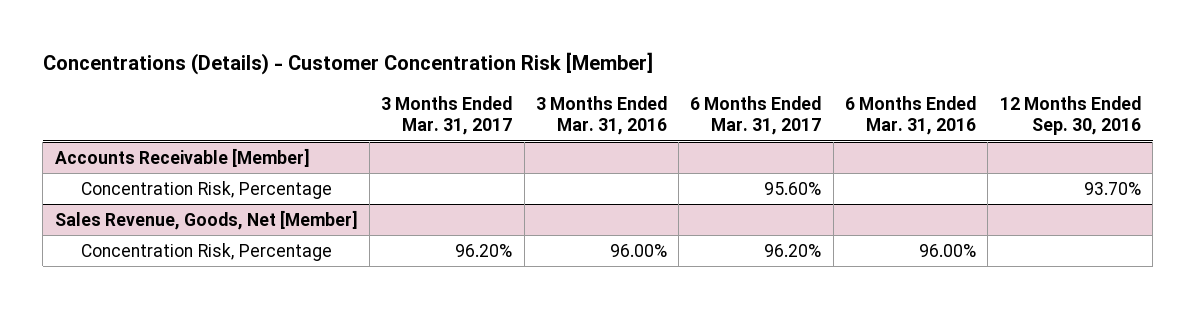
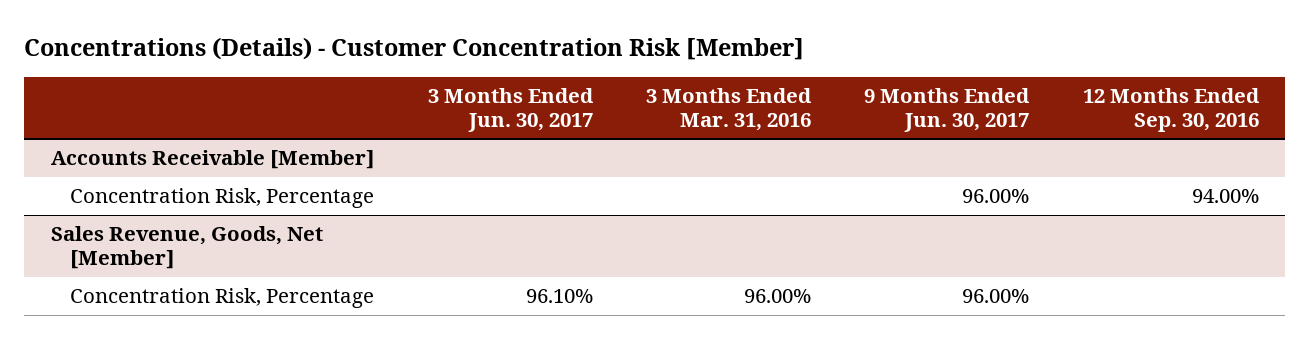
[381,95,513,136] 3 Months Ended Mar. 31, 2017 -> none
[690,95,822,136] 6 Months Ended Mar. 31, 2017 -> none
[845,95,977,136] 6 Months Ended Mar. 31, 2016 -> none
none -> [427,87,594,132] 3 Months Ended Jun. 30, 2017
none -> [864,87,1031,132] 9 Months Ended Jun. 30, 2017
[1083,181,1141,195] 93.70% -> [1191,189,1259,204] 94.00%

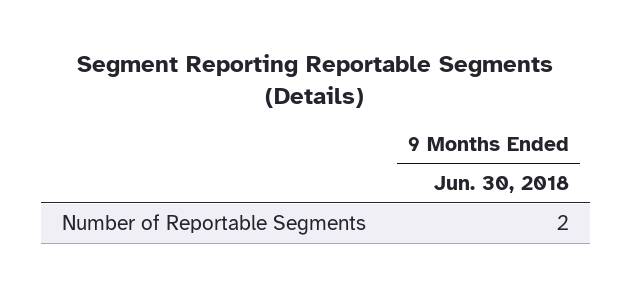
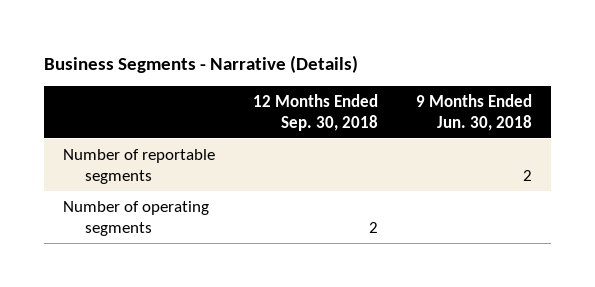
[77,54,554,108] Segment Reporting Reportable Segments (Details) -> [44,54,359,73] Business Segments - Narrative (Details)
none -> [252,93,378,132] 12 Months Ended Sep. 30, 2018
[61,214,366,236] Number of Reportable Segments -> [62,148,215,184] Number of reportable segments
none -> [62,200,209,236] Number of operating segments

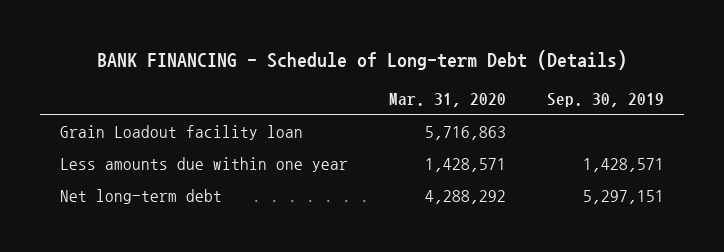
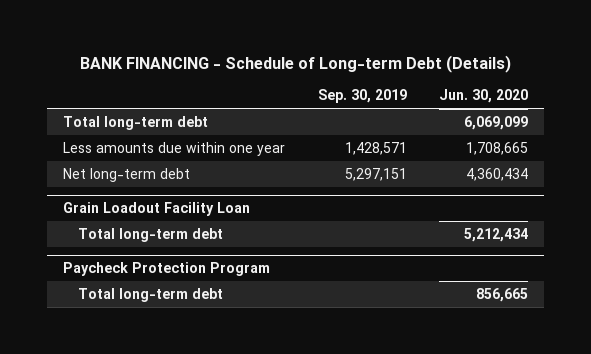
[389,93,507,108] Mar. 31, 2020 -> none
none -> [438,89,528,104] Jun. 30, 2020
[60,125,304,141] Grain Loadout facility loan -> [63,115,209,130] Total long-term debt
none -> [63,202,251,217] Grain Loadout Facility Loan
none -> [78,227,224,242] Total long-term debt
none -> [63,262,271,277] Paycheck Protection Program
none -> [78,287,224,302] Total long-term debt

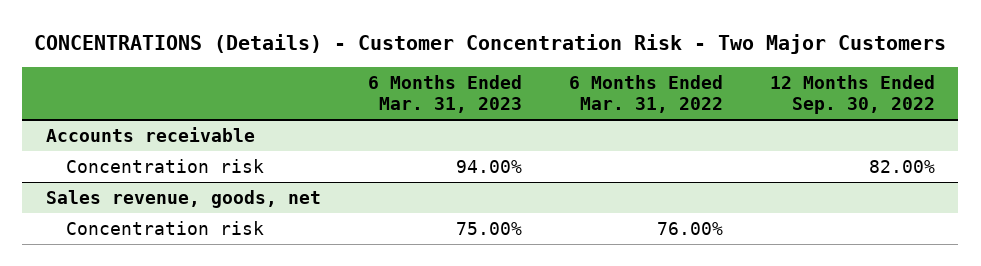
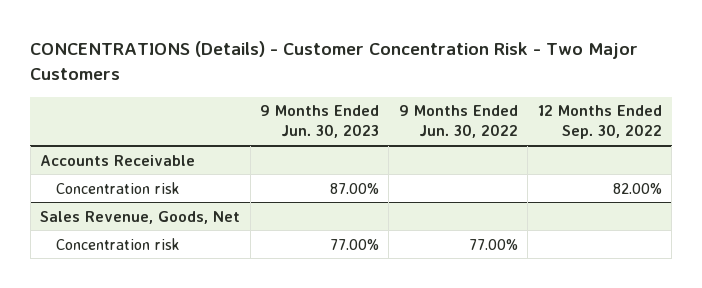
[367,75,522,114] 6 Months Ended Mar. 31, 2023 -> none
[568,75,723,114] 6 Months Ended Mar. 31, 2022 -> none
none -> [260,105,380,139] 9 Months Ended Jun. 30, 2023
none -> [398,105,518,139] 9 Months Ended Jun. 30, 2022
[45,127,255,143] Accounts receivable -> [40,154,196,166] Accounts Receivable
[45,190,321,209] Sales revenue, goods, net -> [40,210,241,224] Sales Revenue, Goods, Net

